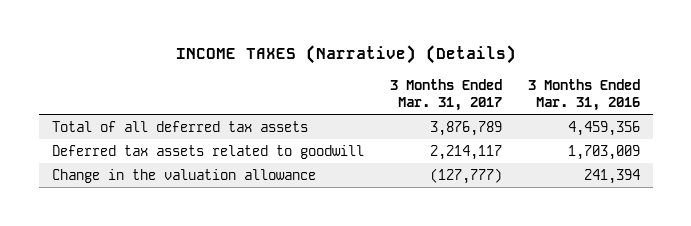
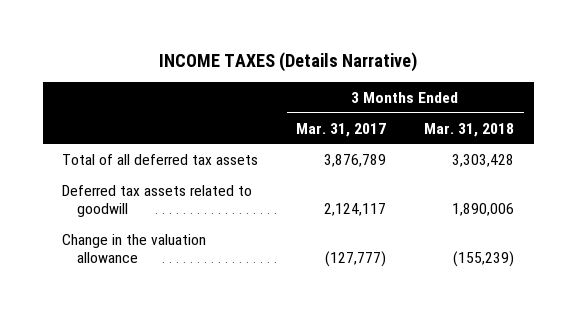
[175,45,516,65] INCOME TAXES (Narrative) (Details) -> [159,51,418,72] INCOME TAXES (Details Narrative)
[527,78,640,111] 3 Months Ended Mar. 31, 2016 -> none
none -> [424,122,515,137] Mar. 31, 2018
[429,144,502,160] 2,214,117 -> [324,203,387,217] 2,124,117

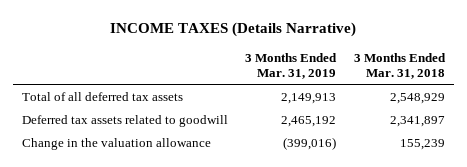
[296,122,387,137] Mar. 31, 2017 -> none
none -> [245,52,338,80] 3 Months Ended Mar. 31, 2019
[452,153,515,167] 3,303,428 -> [389,92,445,104] 2,548,929
[452,203,515,217] 1,890,006 -> [389,115,445,127] 2,341,897
[453,251,515,268] (155,239) -> [399,138,445,150] 155,239

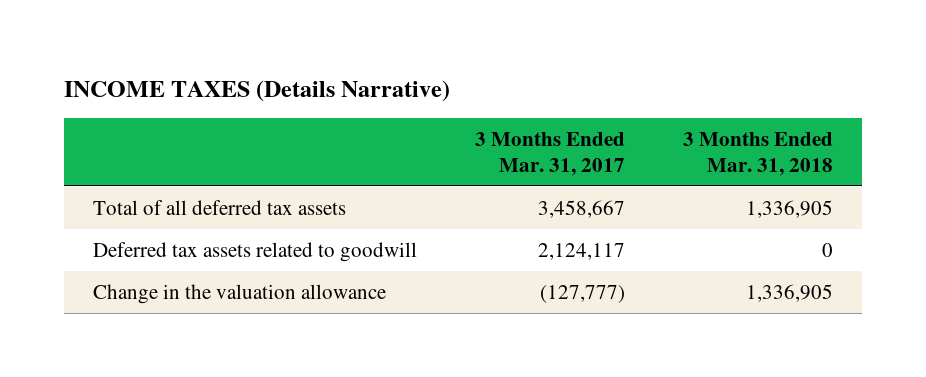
[245,52,338,80] 3 Months Ended Mar. 31, 2019 -> none
none -> [475,131,626,176] 3 Months Ended Mar. 31, 2017
[389,92,445,104] 2,548,929 -> [746,199,834,218] 1,336,905
[389,115,445,127] 2,341,897 -> [822,242,834,257] 0
[399,138,445,150] 155,239 -> [746,283,834,302] 1,336,905

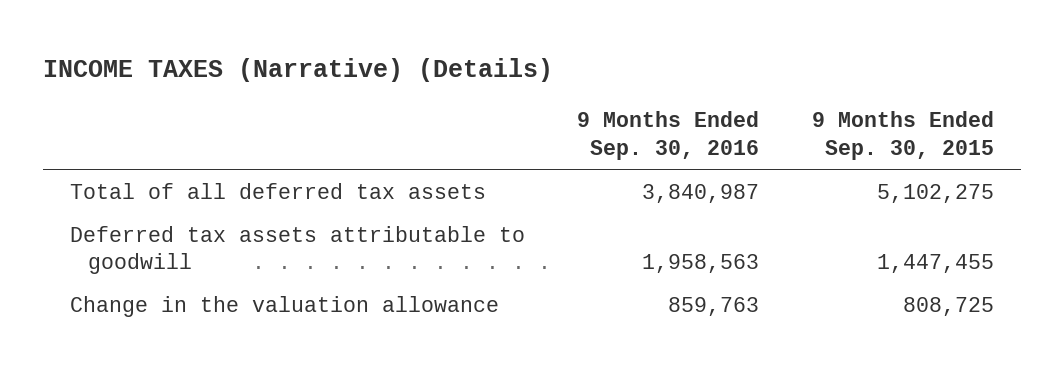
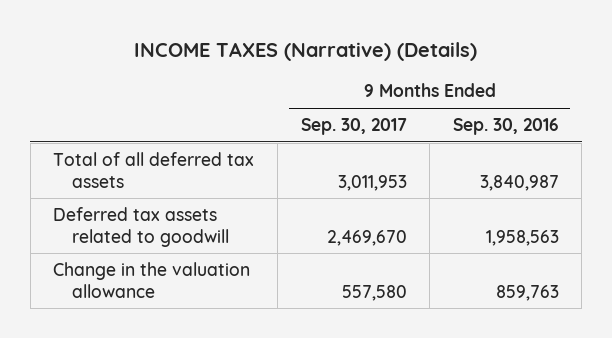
[812,111,995,160] 9 Months Ended Sep. 30, 2015 -> none
none -> [300,118,407,136] Sep. 30, 2017
[69,225,525,275] Deferred tax assets attributable to goodwill -> [53,206,229,247] Deferred tax assets related to goodwill

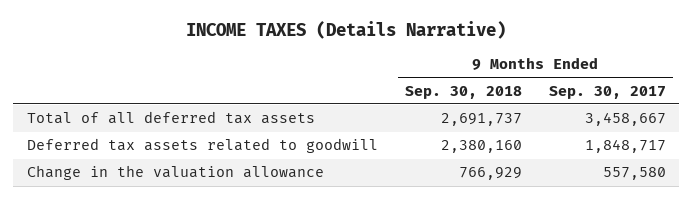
[134,42,478,62] INCOME TAXES (Narrative) (Details) -> [186,21,507,40] INCOME TAXES (Details Narrative)
[452,118,559,136] Sep. 30, 2016 -> none
none -> [404,85,522,99] Sep. 30, 2018
[337,174,407,191] 3,011,953 -> [584,112,666,127] 3,458,667
[326,229,407,246] 2,469,670 -> [584,139,666,154] 1,848,717

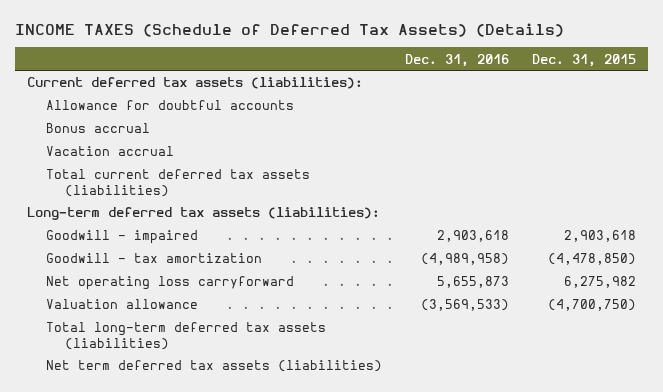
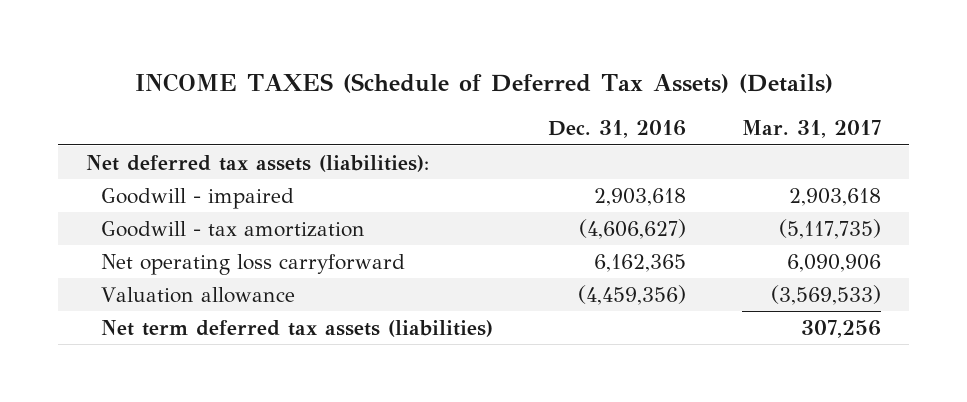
[532,53,637,67] Dec. 31, 2015 -> none
none -> [741,120,881,139] Mar. 31, 2017
[26,77,363,90] Current deferred tax assets (liabilities): -> none
[46,100,295,111] Allowance for doubtful accounts -> none
[46,123,151,134] Bonus accrual -> none
[46,146,175,157] Vacation accrual -> none
[46,169,311,197] Total current deferred tax assets (liabilities) -> none
[26,207,380,221] Long-term deferred tax assets (liabilities): -> [86,154,430,172] Net deferred tax assets (liabilities):
[46,322,327,350] Total long-term deferred tax assets (liabilities) -> none
[421,253,510,266] (4,989,958) -> [579,218,687,239] (4,606,627)
[437,276,510,289] 5,655,873 -> [594,253,687,272] 6,162,365
[421,299,510,312] (3,569,533) -> [578,284,687,305] (4,459,356)

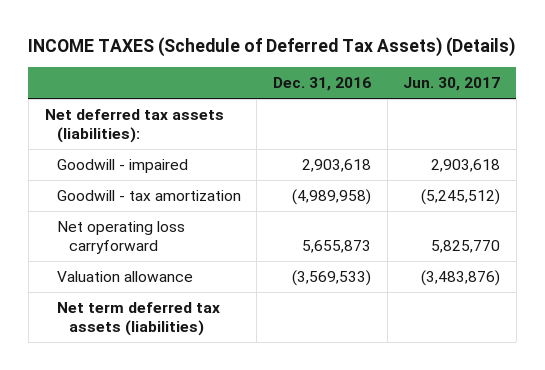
[741,120,881,139] Mar. 31, 2017 -> none
none -> [403,77,501,92] Jun. 30, 2017
[579,218,687,239] (4,606,627) -> [291,188,371,205] (4,989,958)
[594,253,687,272] 6,162,365 -> [301,240,371,254] 5,655,873
[578,284,687,305] (4,459,356) -> [291,269,371,286] (3,569,533)

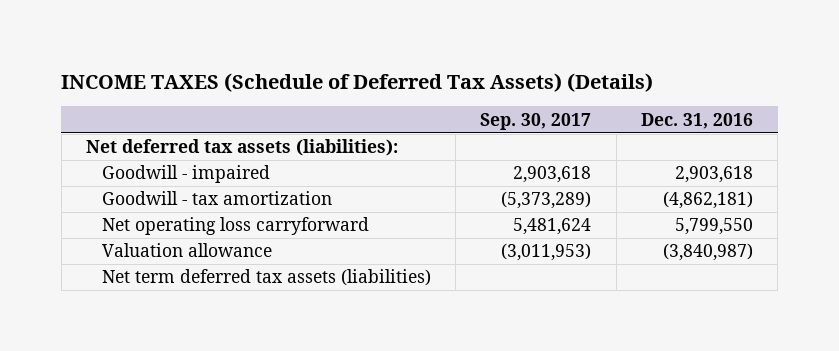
[403,77,501,92] Jun. 30, 2017 -> none
none -> [480,112,592,130] Sep. 30, 2017
[291,188,371,205] (4,989,958) -> [662,191,753,210] (4,862,181)
[301,240,371,254] 5,655,873 -> [674,218,753,236] 5,799,550
[291,269,371,286] (3,569,533) -> [662,243,753,262] (3,840,987)

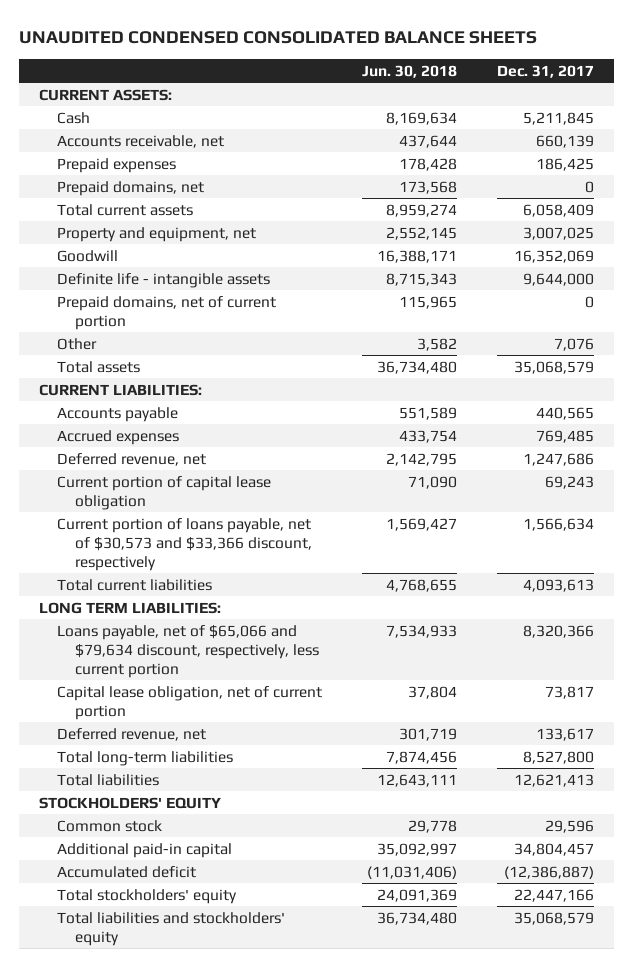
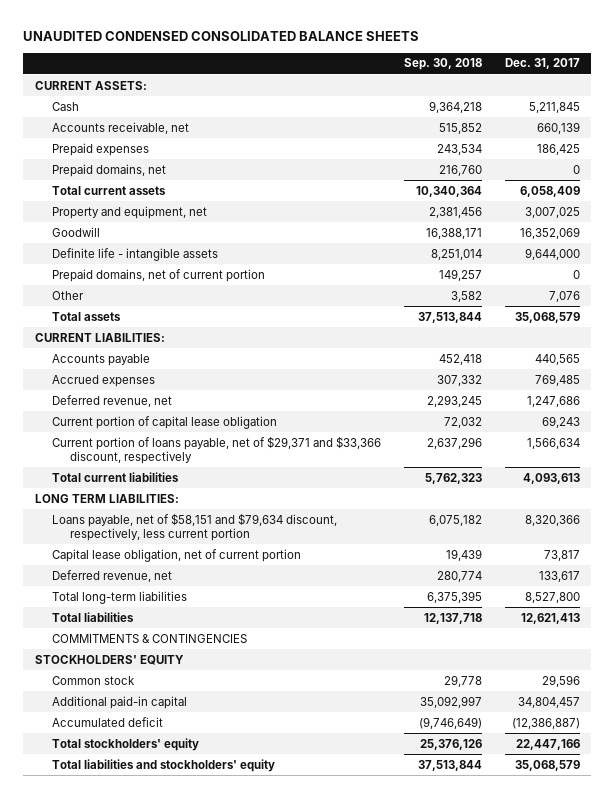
[362,64,458,78] Jun. 30, 2018 -> none
none -> [404,58,483,71] Sep. 30, 2018
[56,517,312,572] Current portion of loans payable, net of $30,573 and $33,366 discount, respectively -> [52,435,382,464] Current portion of loans payable, net of $29,371 and $33,366 discount, respectively
[56,624,319,679] Loans payable, net of $65,066 and $79,634 discount, respectively, less current portion -> [52,512,338,541] Loans payable, net of $58,151 and $79,634 discount, respectively, less current portion
none -> [52,633,248,643] COMMITMENTS & CONTINGENCIES

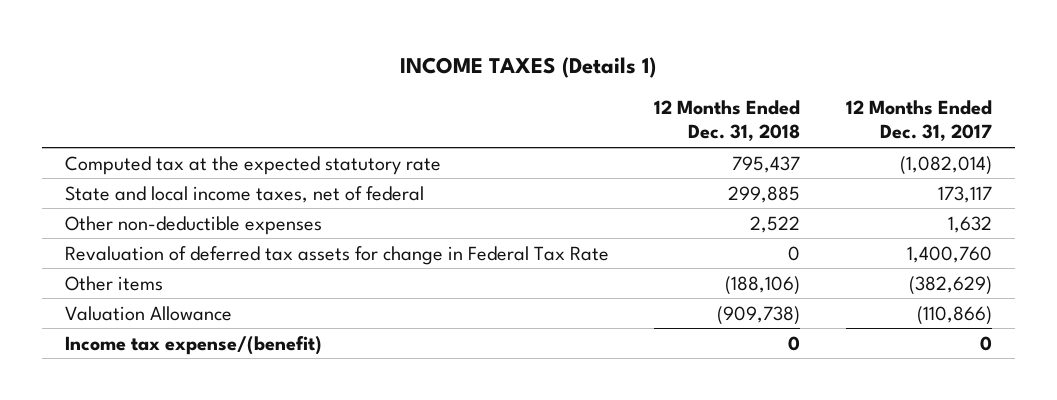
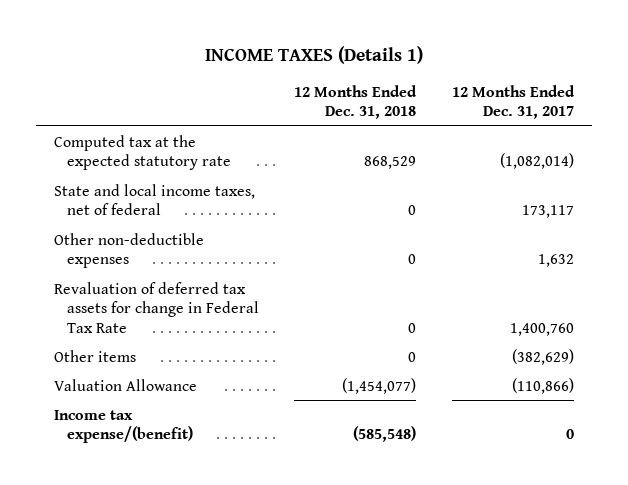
[732,155,801,173] 795,437 -> [364,156,417,170] 868,529
[728,185,801,203] 299,885 -> [408,205,417,216] 0
[750,215,801,233] 2,522 -> [408,254,417,265] 0
[725,275,801,295] (188,106) -> [408,351,417,362] 0
[717,305,801,325] (909,738) -> [342,377,417,394] (1,454,077)
[788,335,801,351] 0 -> [353,426,417,443] (585,548)

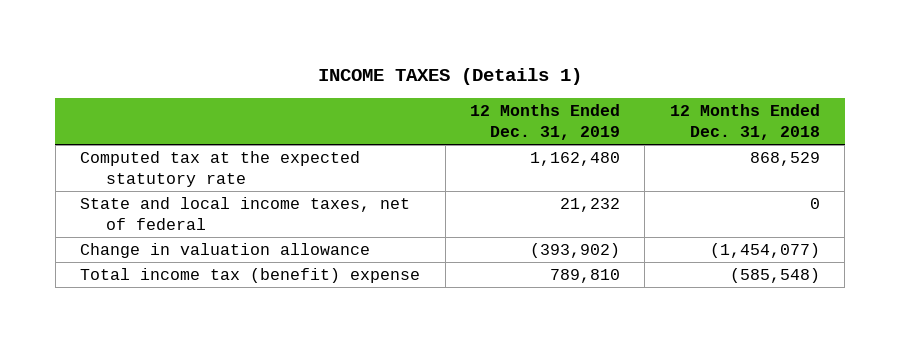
[451,84,575,120] 12 Months Ended Dec. 31, 2017 -> none
none -> [470,103,621,141] 12 Months Ended Dec. 31, 2019
[53,232,204,269] Other non-deductible expenses -> none
[53,281,259,333] Revaluation of deferred tax assets for change in Federal Tax Rate -> none
[53,349,136,362] Other items -> none
[53,378,197,391] Valuation Allowance -> [80,243,371,259] Change in valuation allowance
[53,409,193,444] Income tax expense/(benefit) -> [80,268,421,284] Total income tax (benefit) expense

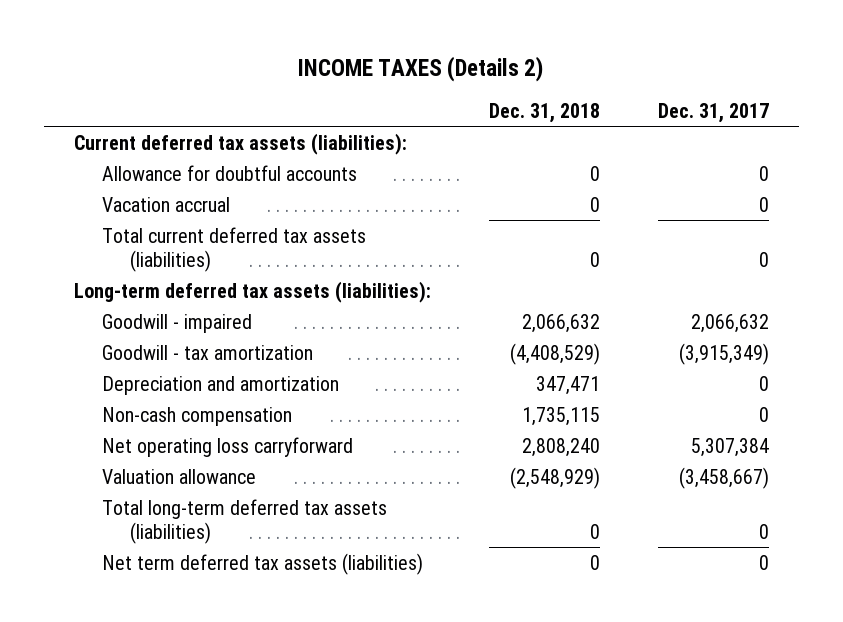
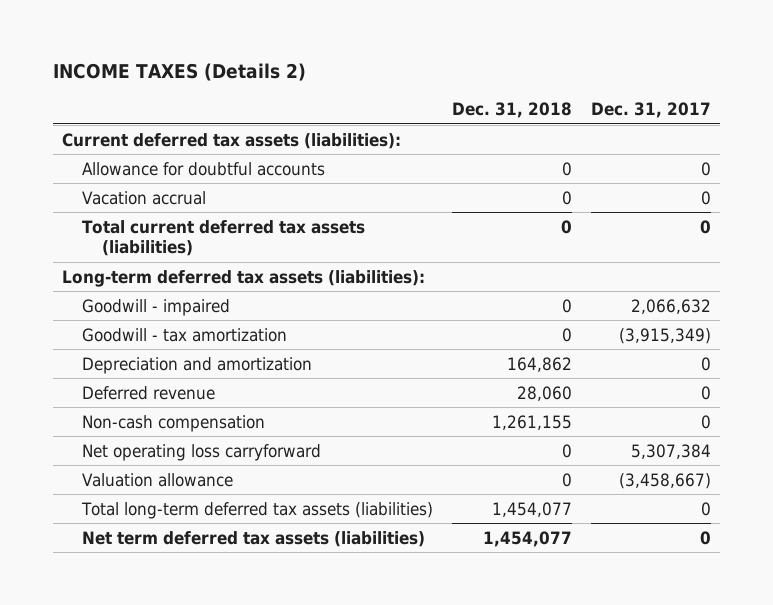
[521,313,600,333] 2,066,632 -> [561,298,572,313] 0
[509,342,600,365] (4,408,529) -> [561,327,572,342] 0
[535,375,600,395] 347,471 -> [506,356,572,372] 164,862
none -> [82,385,216,400] Deferred revenue
[521,406,600,426] 1,735,115 -> [491,414,572,430] 1,261,155
[521,437,600,457] 2,808,240 -> [561,443,572,458] 0
[509,466,600,489] (2,548,929) -> [561,472,572,487] 0
[589,523,600,539] 0 -> [491,501,572,517] 1,454,077
[589,554,600,570] 0 -> [482,530,572,547] 1,454,077

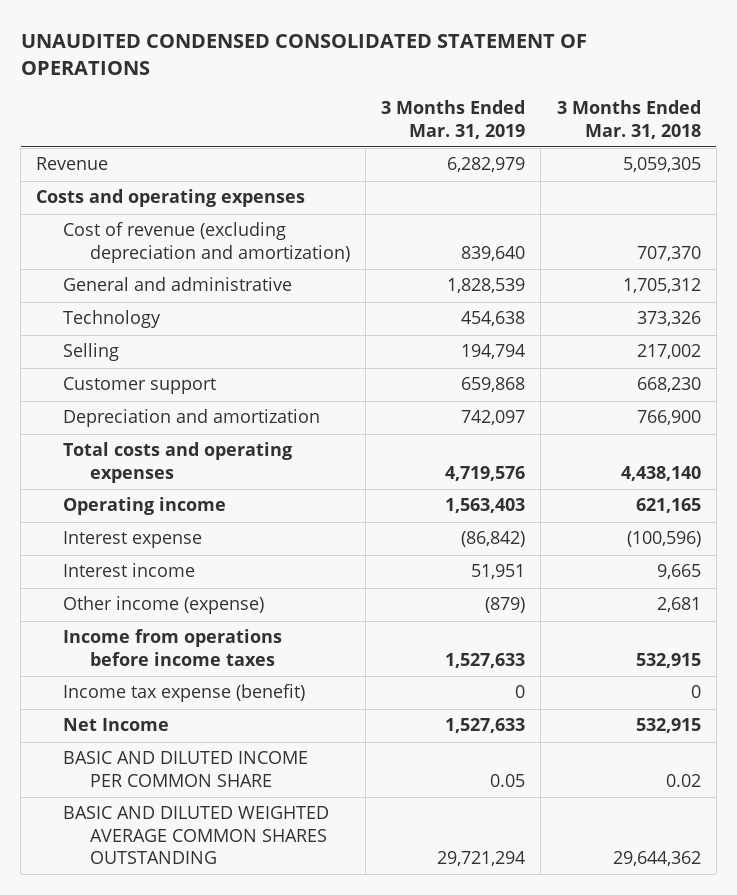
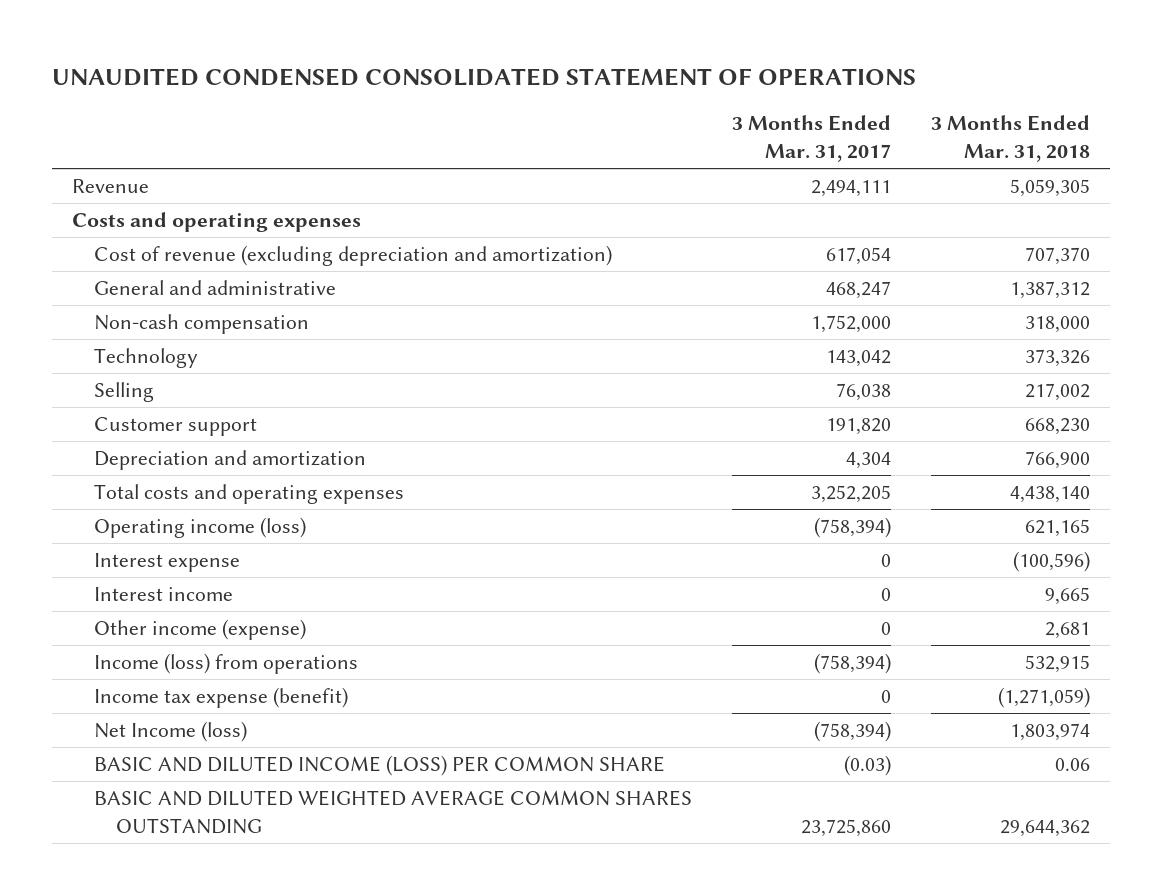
[381,100,526,139] 3 Months Ended Mar. 31, 2019 -> none
none -> [731,115,891,162] 3 Months Ended Mar. 31, 2017
[622,278,701,294] 1,705,312 -> [1009,281,1090,300] 1,387,312
none -> [93,314,309,335] Non-cash compensation
[63,497,227,516] Operating income -> [93,517,306,539] Operating income (loss)
[63,629,283,666] Income from operations before income taxes -> [93,653,358,675] Income (loss) from operations
[690,685,701,699] 0 -> [997,687,1090,709] (1,271,059)
[63,718,170,732] Net Income -> [93,721,247,743] Net Income (loss)
[635,718,701,734] 532,915 -> [1009,723,1090,742] 1,803,974
[63,751,309,787] BASIC AND DILUTED INCOME PER COMMON SHARE -> [93,755,665,777] BASIC AND DILUTED INCOME (LOSS) PER COMMON SHARE
[665,773,701,787] 0.02 -> [1054,758,1090,772] 0.06

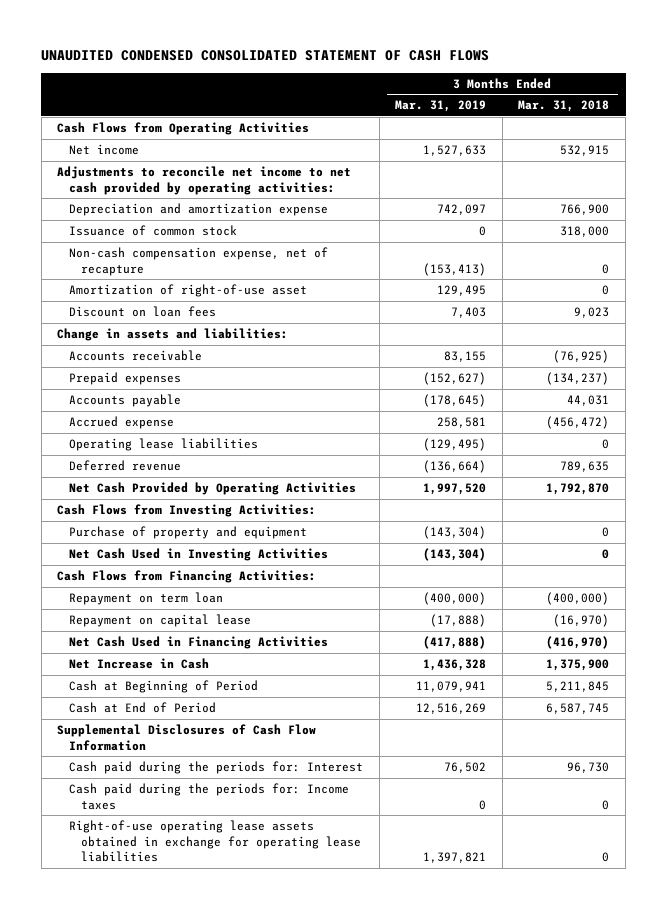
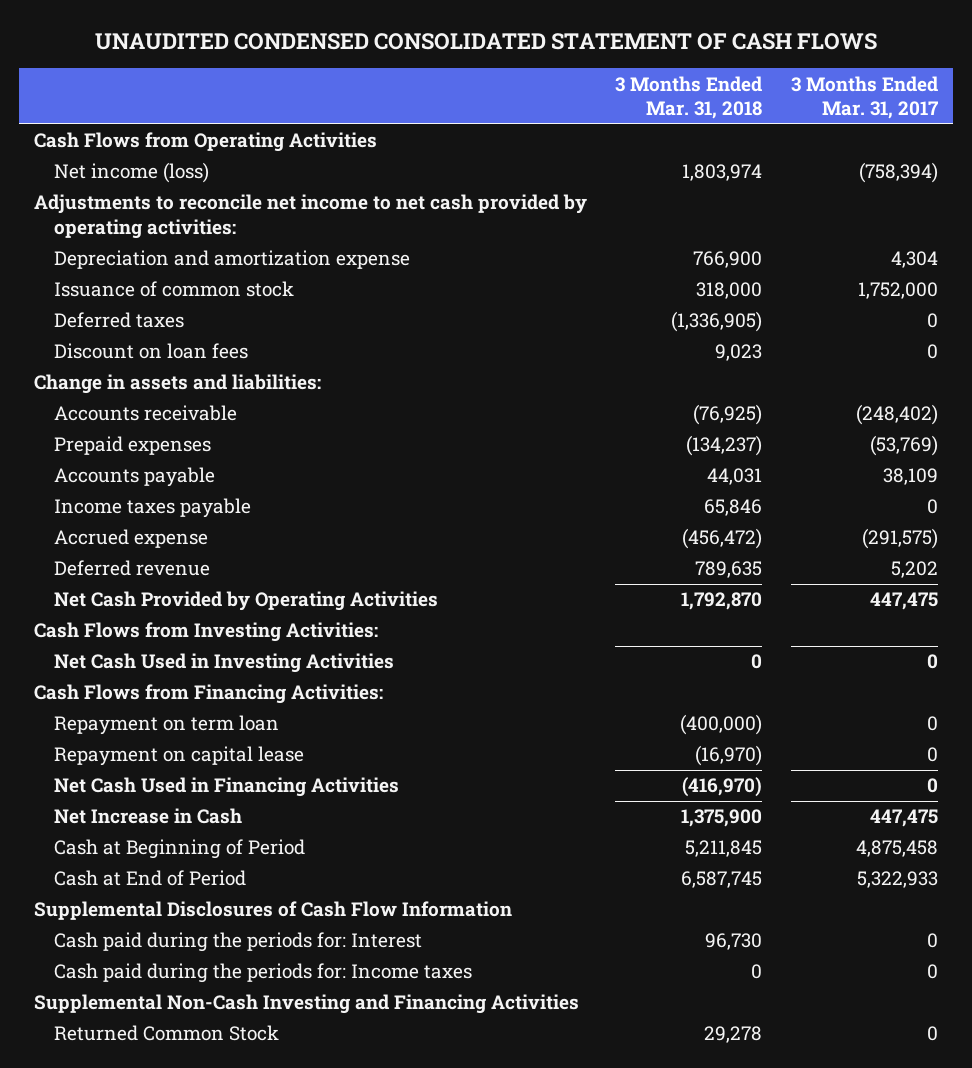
[395,100,487,113] Mar. 31, 2019 -> none
none -> [791,75,939,120] 3 Months Ended Mar. 31, 2017
[69,144,140,156] Net income -> [53,162,209,184] Net income (loss)
[560,145,610,157] 532,915 -> [682,164,763,182] 1,803,974
[69,247,329,276] Non-cash compensation expense, net of recapture -> none
[69,284,308,298] Amortization of right-of-use asset -> none
none -> [53,312,184,329] Deferred taxes
none -> [53,498,251,519] Income taxes payable
[69,438,259,452] Operating lease liabilities -> none
[69,526,308,540] Purchase of property and equipment -> none
[69,820,362,862] Right-of-use operating lease assets obtained in exchange for operating lease liabilities -> none
none -> [33,994,579,1015] Supplemental Non-Cash Investing and Financing Activities
none -> [53,1025,279,1042] Returned Common Stock

